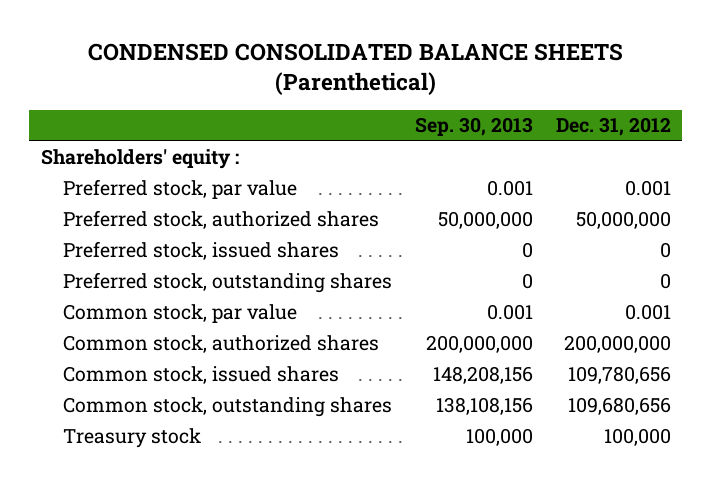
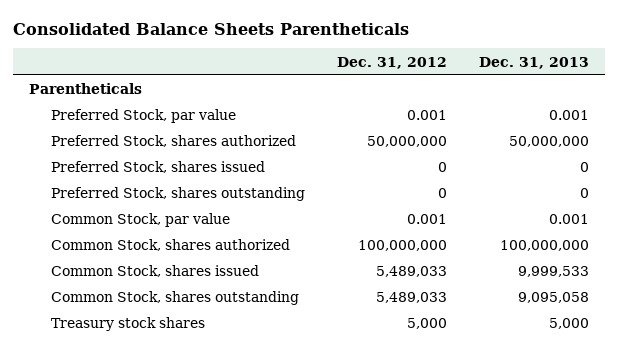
[87,42,623,96] CONDENSED CONSOLIDATED BALANCE SHEETS (Parenthetical) -> [13,22,410,35] Consolidated Balance Sheets Parentheticals
[414,117,533,137] Sep. 30, 2013 -> none
none -> [479,56,590,69] Dec. 31, 2013
[40,149,239,170] Shareholders' equity : -> none
none -> [29,83,143,95] Parentheticals
[62,179,297,200] Preferred stock, par value -> [51,109,237,124] Preferred Stock, par value
[62,210,379,230] Preferred stock, authorized shares -> [51,135,297,148] Preferred Stock, shares authorized
[62,241,339,261] Preferred stock, issued shares -> [51,161,266,174] Preferred Stock, shares issued
[62,272,392,294] Preferred stock, outstanding shares -> [51,187,306,202] Preferred Stock, shares outstanding
[62,304,297,324] Common stock, par value -> [51,213,231,228] Common Stock, par value
[62,335,379,354] Common stock, authorized shares -> [51,239,291,252] Common Stock, shares authorized
[563,335,671,354] 200,000,000 -> [358,240,448,252] 100,000,000
[62,366,339,385] Common stock, issued shares -> [51,265,260,278] Common Stock, shares issued
[567,366,671,385] 109,780,656 -> [376,266,448,278] 5,489,033
[62,397,392,418] Common stock, outstanding shares -> [51,291,300,306] Common Stock, shares outstanding
[567,397,671,416] 109,680,656 -> [376,292,448,304] 5,489,033
[62,428,201,449] Treasury stock -> [51,317,206,332] Treasury stock shares
[603,428,671,447] 100,000 -> [407,318,448,330] 5,000

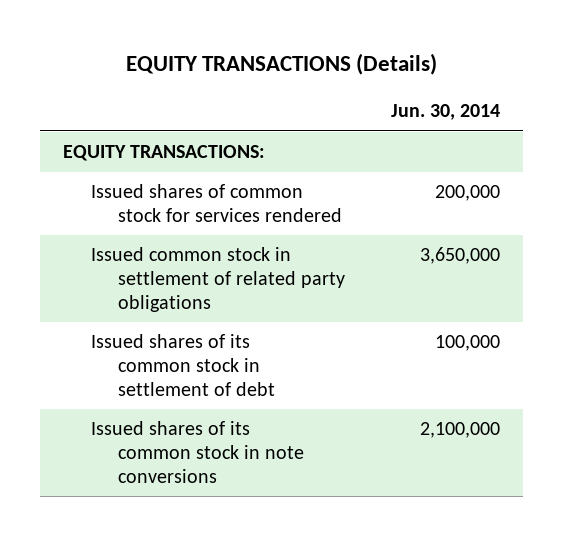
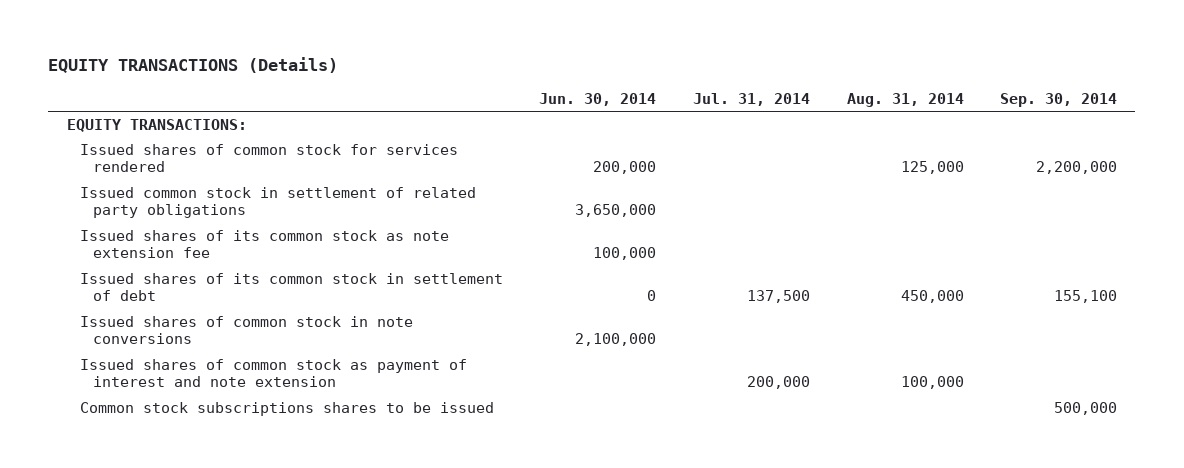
none -> [693,93,811,107] Jul. 31, 2014
none -> [846,93,964,108] Aug. 31, 2014
none -> [1000,93,1118,108] Sep. 30, 2014
none -> [79,229,449,259] Issued shares of its common stock as note extension fee
[434,335,500,352] 100,000 -> [647,290,657,302] 0
[90,421,304,483] Issued shares of its common stock in note conversions -> [79,315,413,345] Issued shares of common stock in note conversions
none -> [79,358,467,388] Issued shares of common stock as payment of interest and note extension
none -> [79,401,494,416] Common stock subscriptions shares to be issued

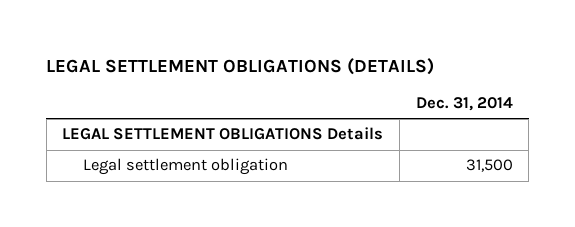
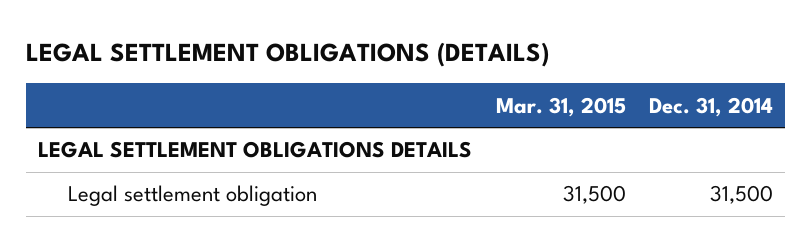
none -> [495,96,626,117] Mar. 31, 2015
[62,127,384,141] LEGAL SETTLEMENT OBLIGATIONS Details -> [37,141,472,159] LEGAL SETTLEMENT OBLIGATIONS DETAILS

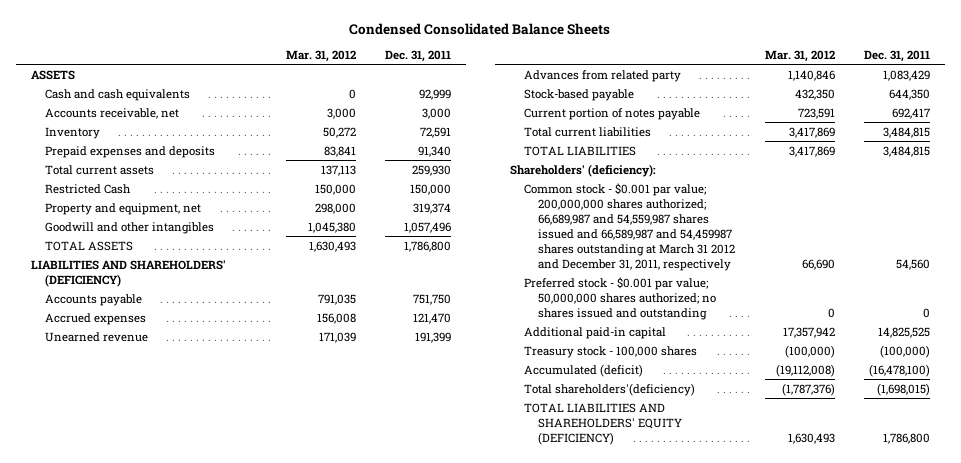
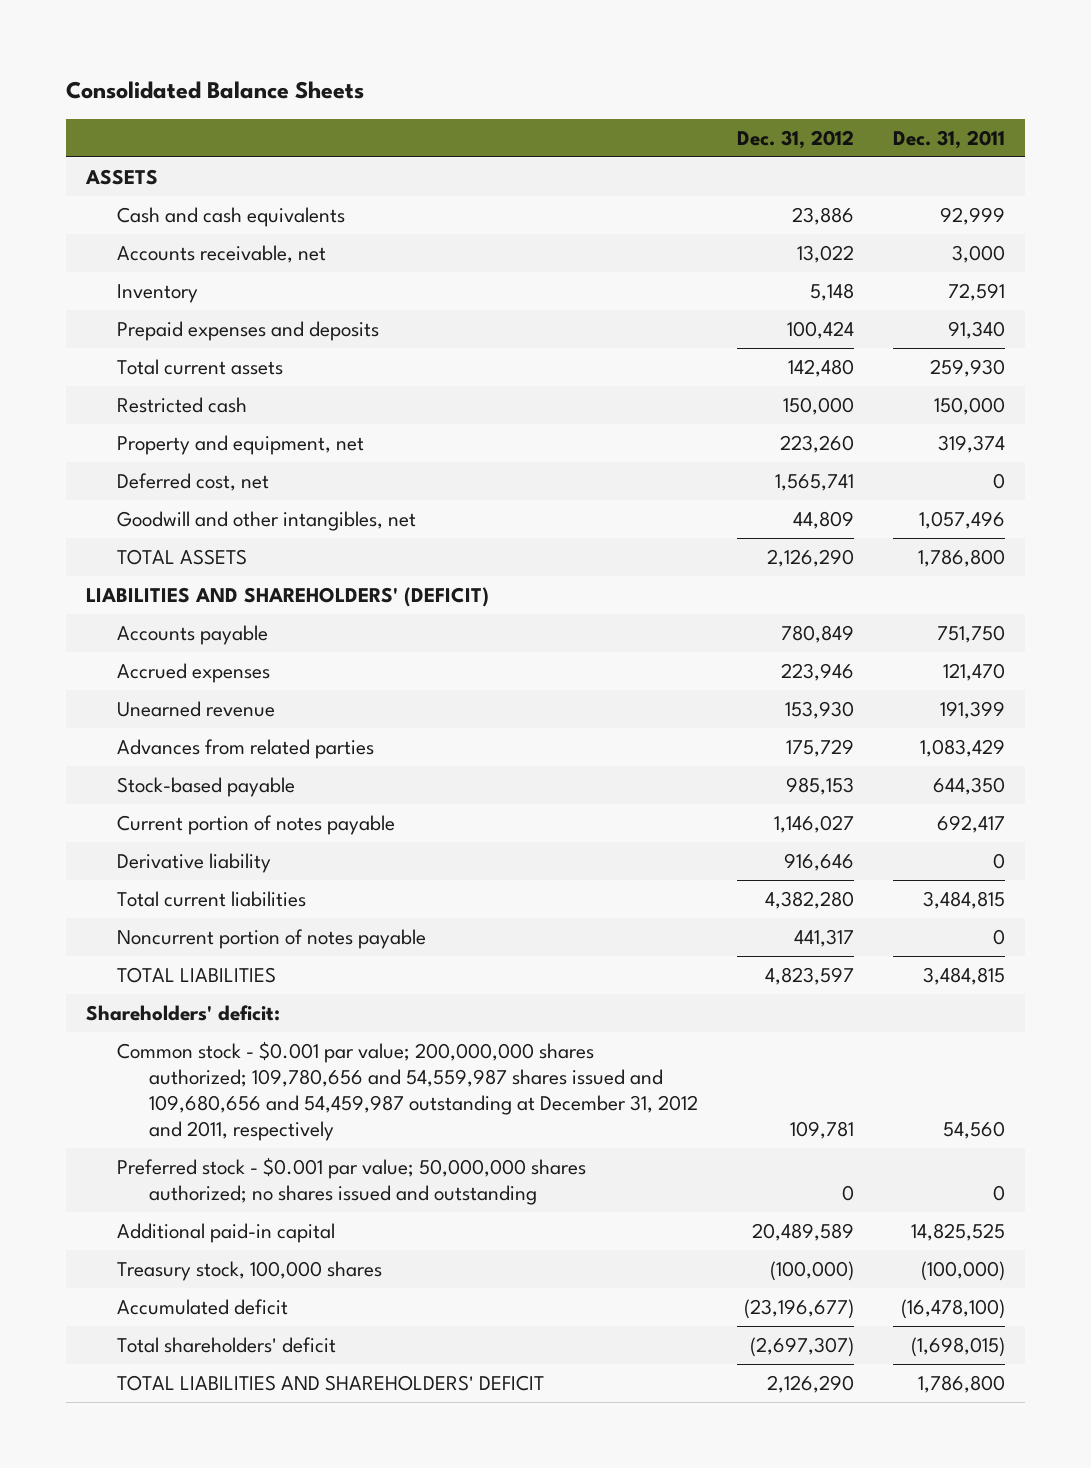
[349,22,611,35] Condensed Consolidated Balance Sheets -> [65,81,364,100] Consolidated Balance Sheets
[285,49,356,62] Mar. 31, 2012 -> none
none -> [737,129,855,149] Dec. 31, 2012
[44,183,131,194] Restricted Cash -> [117,396,248,413] Restricted cash
none -> [117,472,270,491] Deferred cost, net
[44,221,214,234] Goodwill and other intangibles -> [117,510,417,531] Goodwill and other intangibles, net
[30,259,226,287] LIABILITIES AND SHAREHOLDERS' (DEFICIENCY) -> [85,586,489,607] LIABILITIES AND SHAREHOLDERS' (DEFICIT)
[523,69,681,82] Advances from related party -> [117,738,375,759] Advances from related parties
none -> [117,852,272,873] Derivative liability
none -> [117,928,427,949] Noncurrent portion of notes payable
[509,163,656,177] Shareholders' (deficiency): -> [85,1004,280,1021] Shareholders' deficit:
[523,182,736,271] Common stock - $0.001 par value; 200,000,000 shares authorized; 66,689,987 and 54,559,987 shares issued and 66,589,987 and 54,459987 shares outstanding at March 31 2012 and December 31, 2011, respectively -> [117,1040,698,1142] Common stock - $0.001 par value; 200,000,000 shares authorized; 109,780,656 and 54,559,987 shares issued and 109,680,656 and 54,459,987 outstanding at December 31, 2012 and 2011, respectively
[523,345,697,358] Treasury stock - 100,000 shares -> [117,1260,383,1281] Treasury stock, 100,000 shares
[523,363,643,377] Accumulated (deficit) -> [117,1298,289,1315] Accumulated deficit
[523,382,695,396] Total shareholders'(deficiency) -> [117,1336,337,1353] Total shareholders' deficit
[523,402,683,445] TOTAL LIABILITIES AND SHAREHOLDERS' EQUITY (DEFICIENCY) -> [117,1374,545,1391] TOTAL LIABILITIES AND SHAREHOLDERS' DEFICIT

